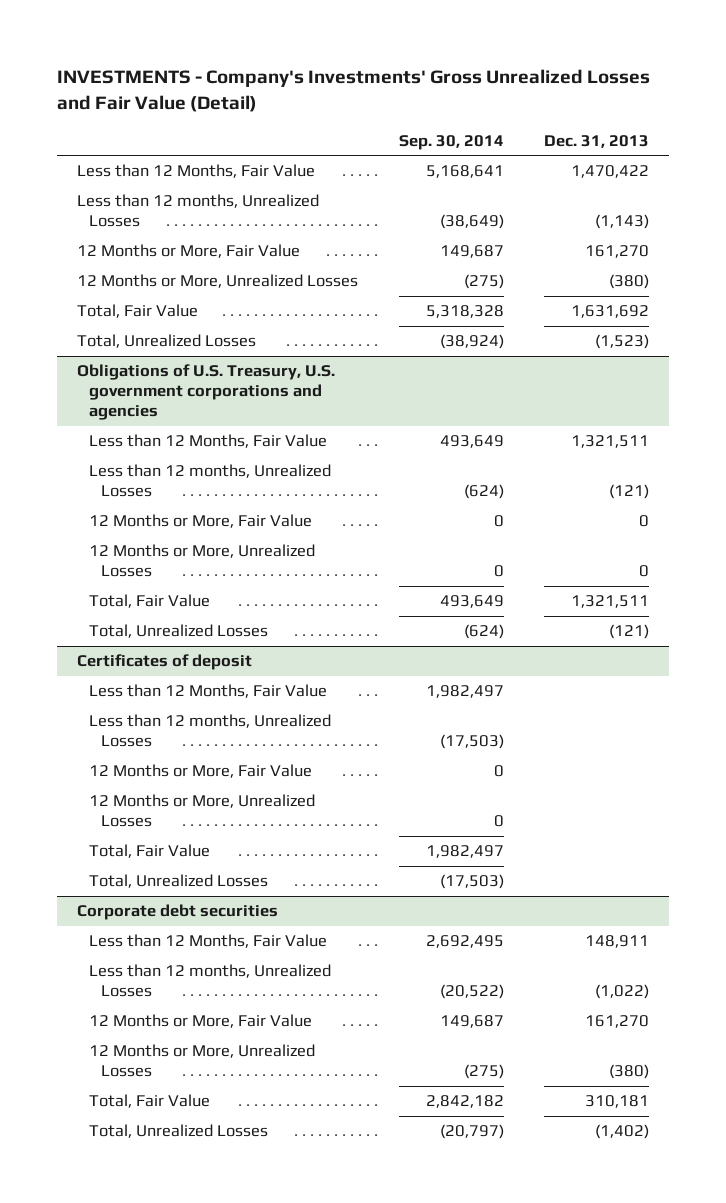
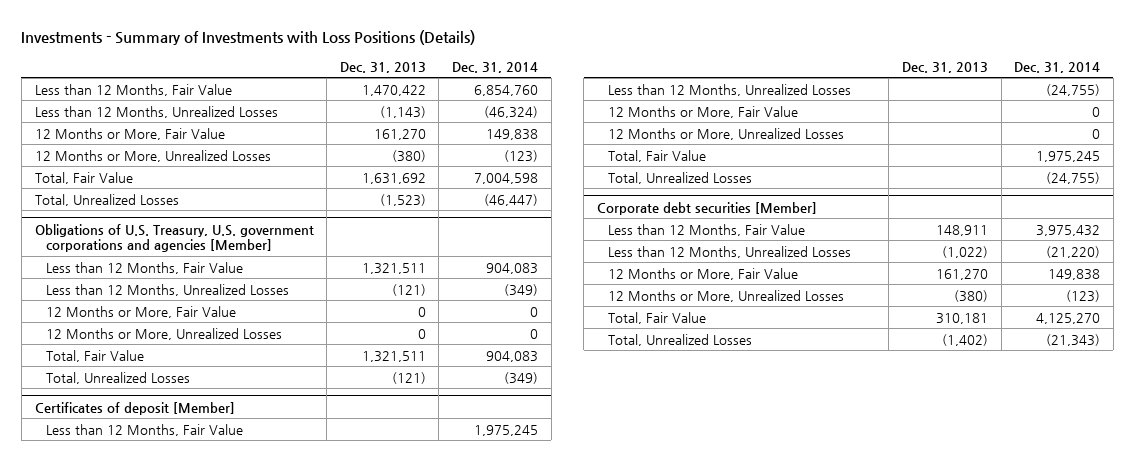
[57,68,651,112] INVESTMENTS - Company's Investments' Gross Unrealized Losses and Fair Value (Detail) -> [21,29,476,45] Investments - Summary of Investments with Loss Positions (Details)
[398,134,504,150] Sep. 30, 2014 -> none
none -> [451,61,538,73] Dec. 31, 2014
[77,194,320,228] Less than 12 months, Unrealized Losses -> [34,105,278,118] Less than 12 Months, Unrealized Losses
[77,364,336,421] Obligations of U.S. Treasury, U.S. government corporations and agencies -> [34,223,314,253] Obligations of U.S. Treasury, U.S. government corporations and agencies [Member]
[89,464,332,498] Less than 12 months, Unrealized Losses -> [46,283,290,296] Less than 12 Months, Unrealized Losses
[77,654,253,671] Certificates of deposit -> [34,401,235,415] Certificates of deposit [Member]
[89,714,332,748] Less than 12 months, Unrealized Losses -> [608,83,852,96] Less than 12 Months, Unrealized Losses
[77,904,279,921] Corporate debt securities -> [596,201,817,215] Corporate debt securities [Member]
[89,964,332,998] Less than 12 months, Unrealized Losses -> [608,245,852,258] Less than 12 Months, Unrealized Losses

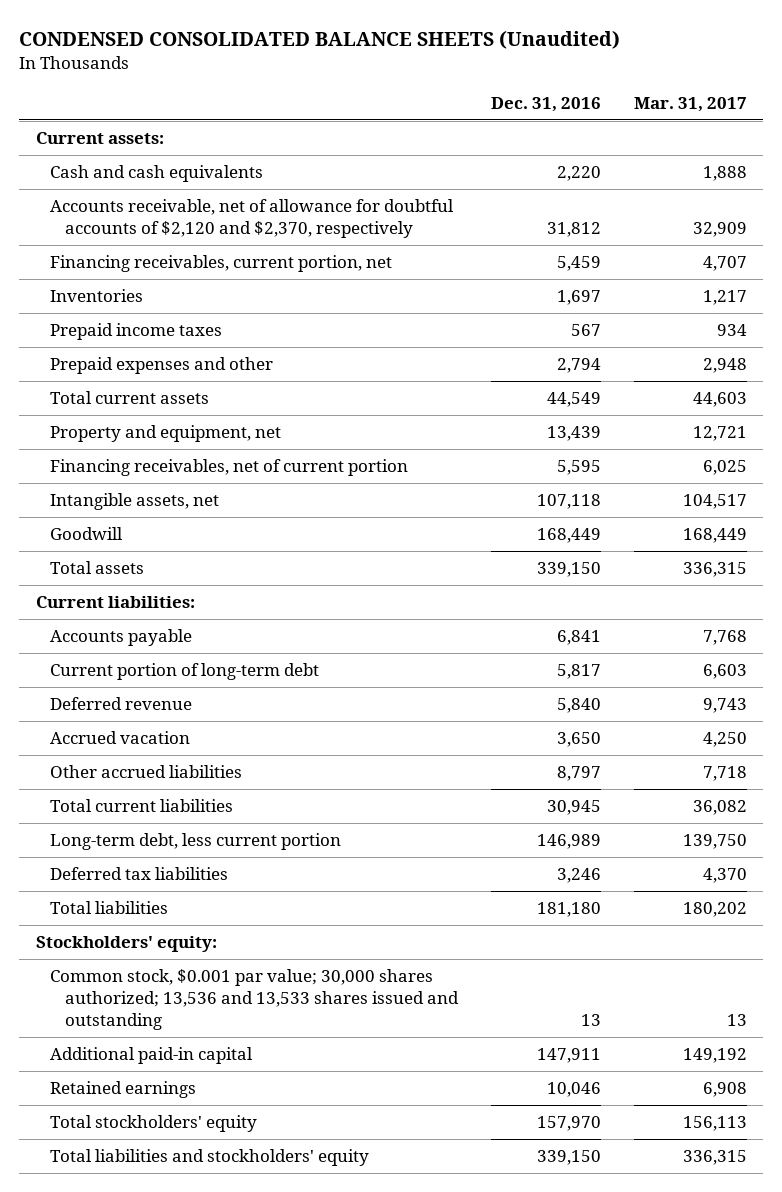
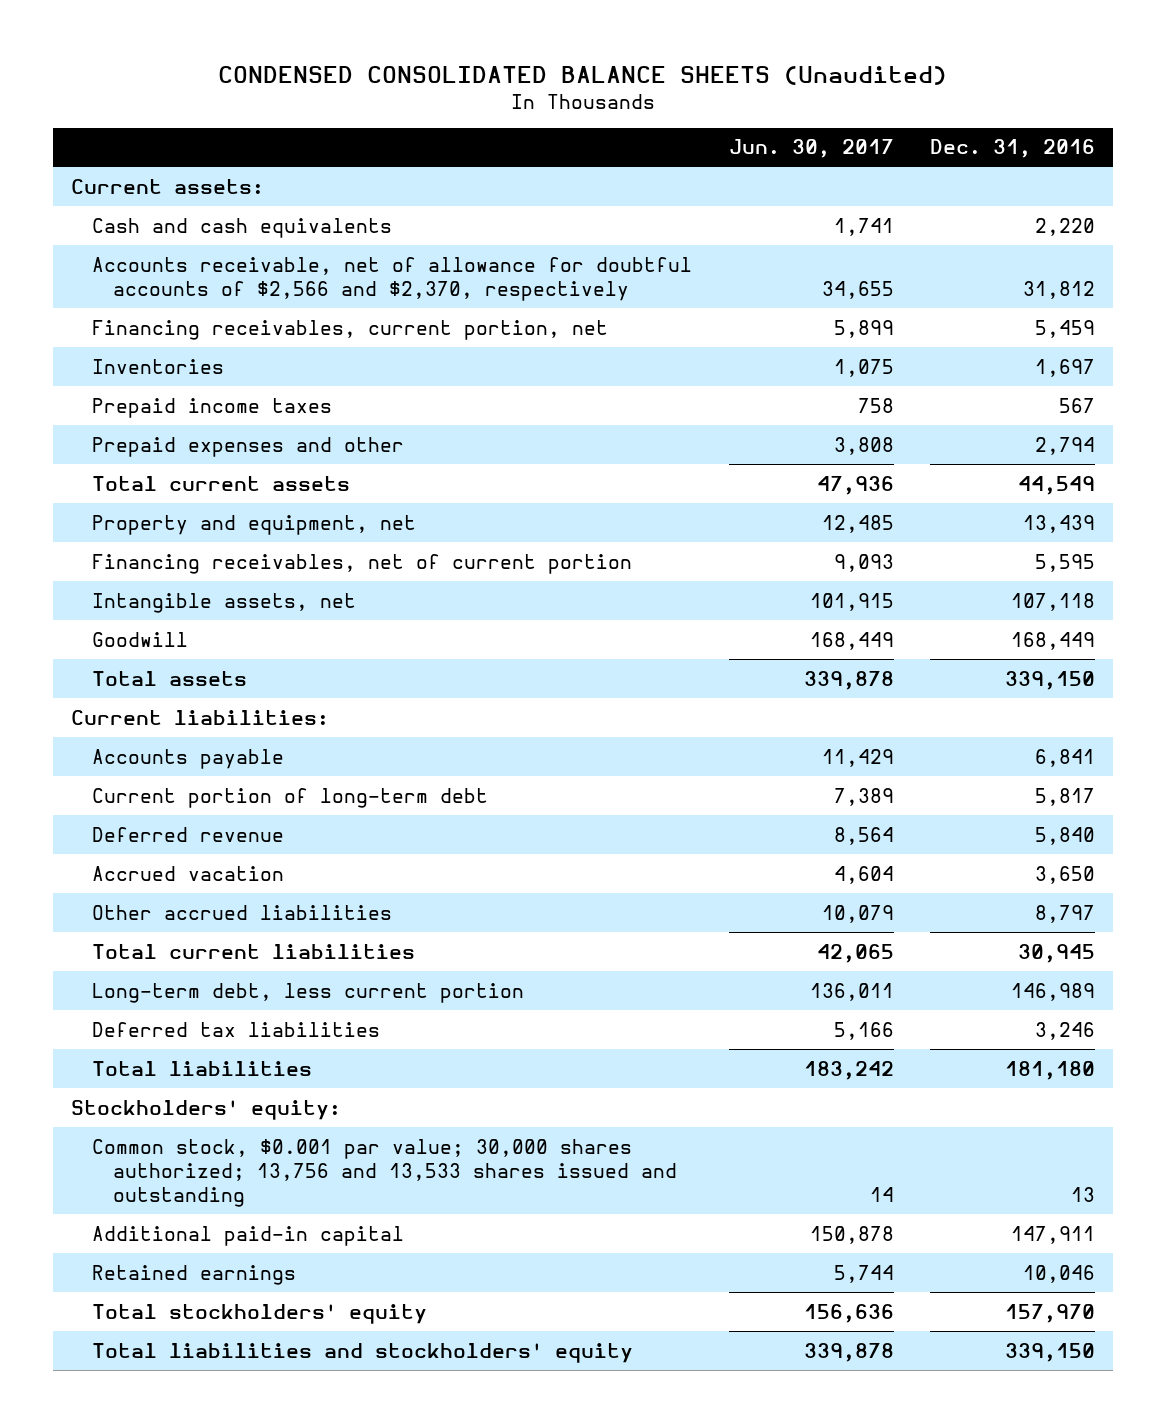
[633,96,747,112] Mar. 31, 2017 -> none
none -> [728,139,894,159] Jun. 30, 2017
[50,199,455,239] Accounts receivable, net of allowance for doubtful accounts of $2,120 and $2,370, respectively -> [92,256,693,301] Accounts receivable, net of allowance for doubtful accounts of $2,566 and $2,370, respectively
[50,969,459,1031] Common stock, $0.001 par value; 30,000 shares authorized; 13,536 and 13,533 shares issued and outstanding -> [92,1138,678,1208] Common stock, $0.001 par value; 30,000 shares authorized; 13,756 and 13,533 shares issued and outstanding

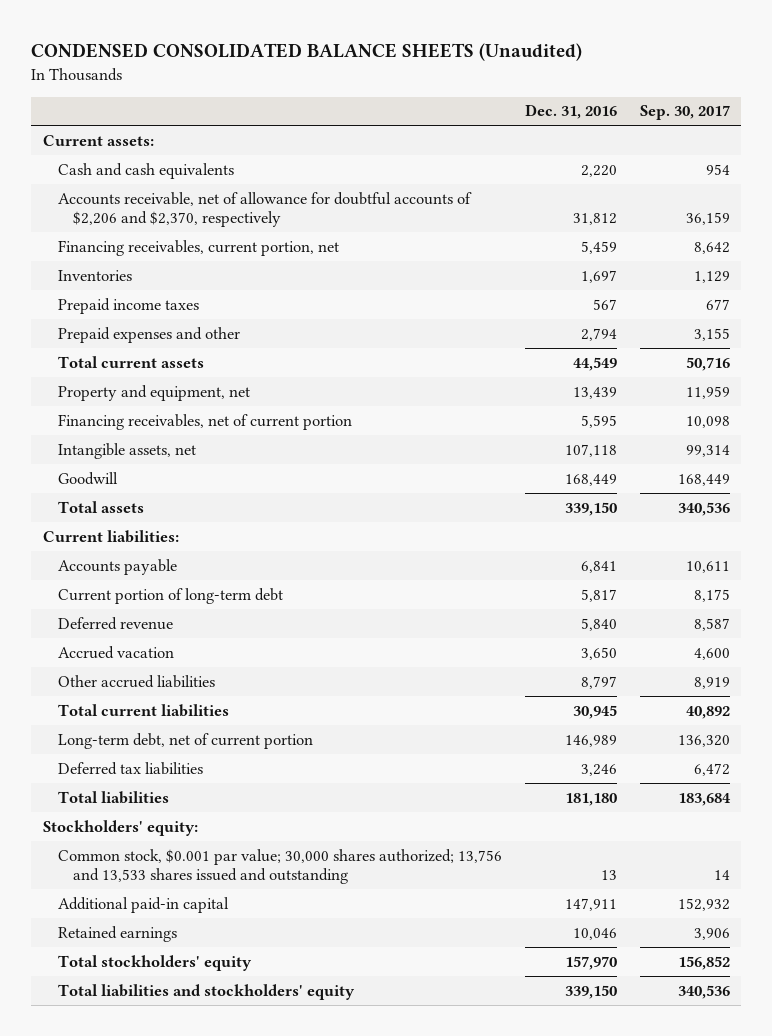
[728,139,894,159] Jun. 30, 2017 -> none
none -> [639,105,730,121] Sep. 30, 2017
[92,256,693,301] Accounts receivable, net of allowance for doubtful accounts of $2,566 and $2,370, respectively -> [57,191,472,228] Accounts receivable, net of allowance for doubtful accounts of $2,206 and $2,370, respectively
[92,982,525,1003] Long-term debt, less current portion -> [57,732,313,749] Long-term debt, net of current portion

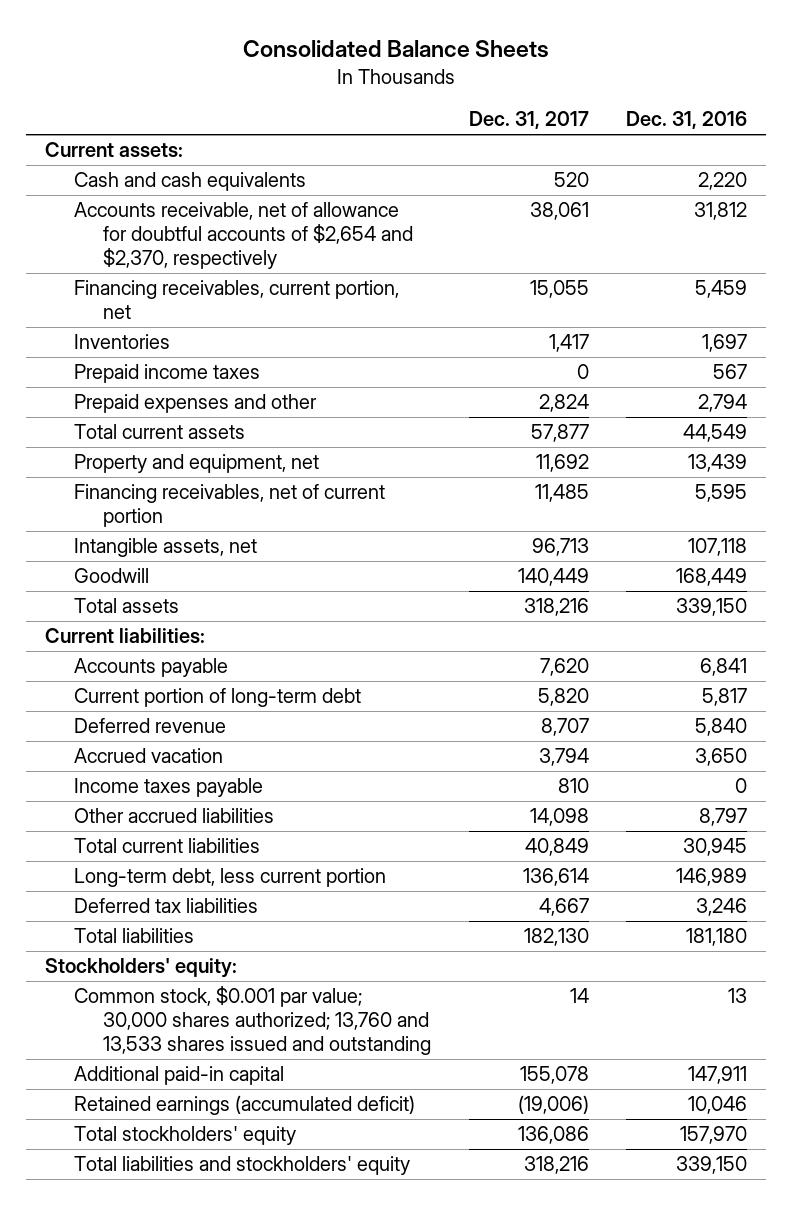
[31,43,583,62] CONDENSED CONSOLIDATED BALANCE SHEETS (Unaudited) -> [243,40,550,59] Consolidated Balance Sheets
[639,105,730,121] Sep. 30, 2017 -> none
none -> [468,111,589,130] Dec. 31, 2017
[57,191,472,228] Accounts receivable, net of allowance for doubtful accounts of $2,206 and $2,370, respectively -> [74,202,414,269] Accounts receivable, net of allowance for doubtful accounts of $2,654 and $2,370, respectively
none -> [74,778,264,798] Income taxes payable
[57,732,313,749] Long-term debt, net of current portion -> [74,868,387,888] Long-term debt, less current portion
[57,848,502,885] Common stock, $0.001 par value; 30,000 shares authorized; 13,756 and 13,533 shares issued and outstanding -> [74,986,432,1055] Common stock, $0.001 par value; 30,000 shares authorized; 13,760 and 13,533 shares issued and outstanding
[57,925,177,942] Retained earnings -> [74,1095,416,1116] Retained earnings (accumulated deficit)

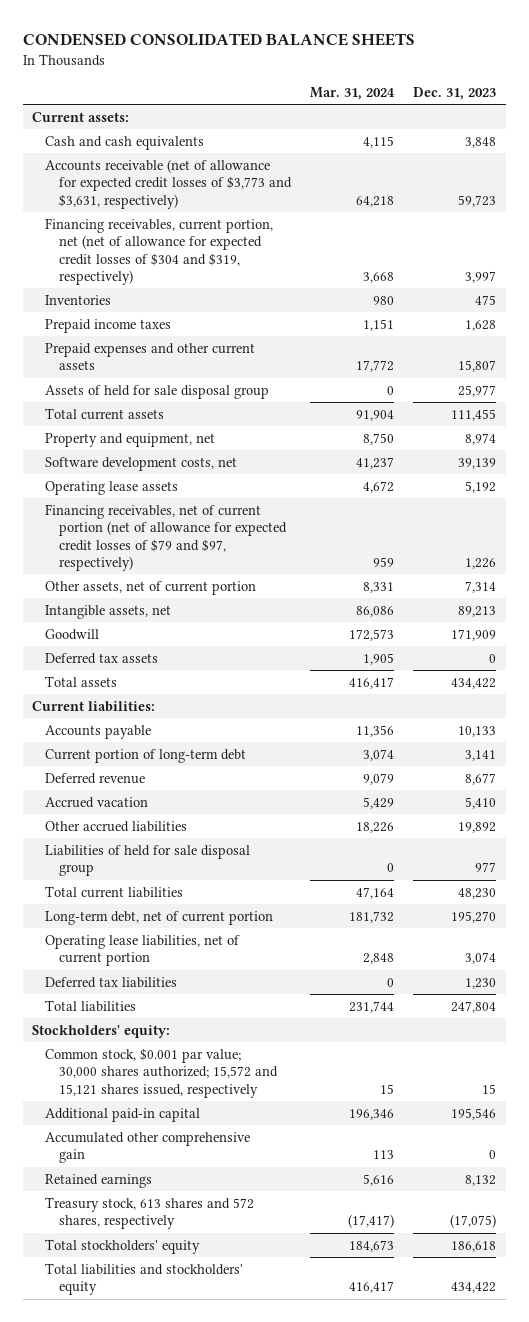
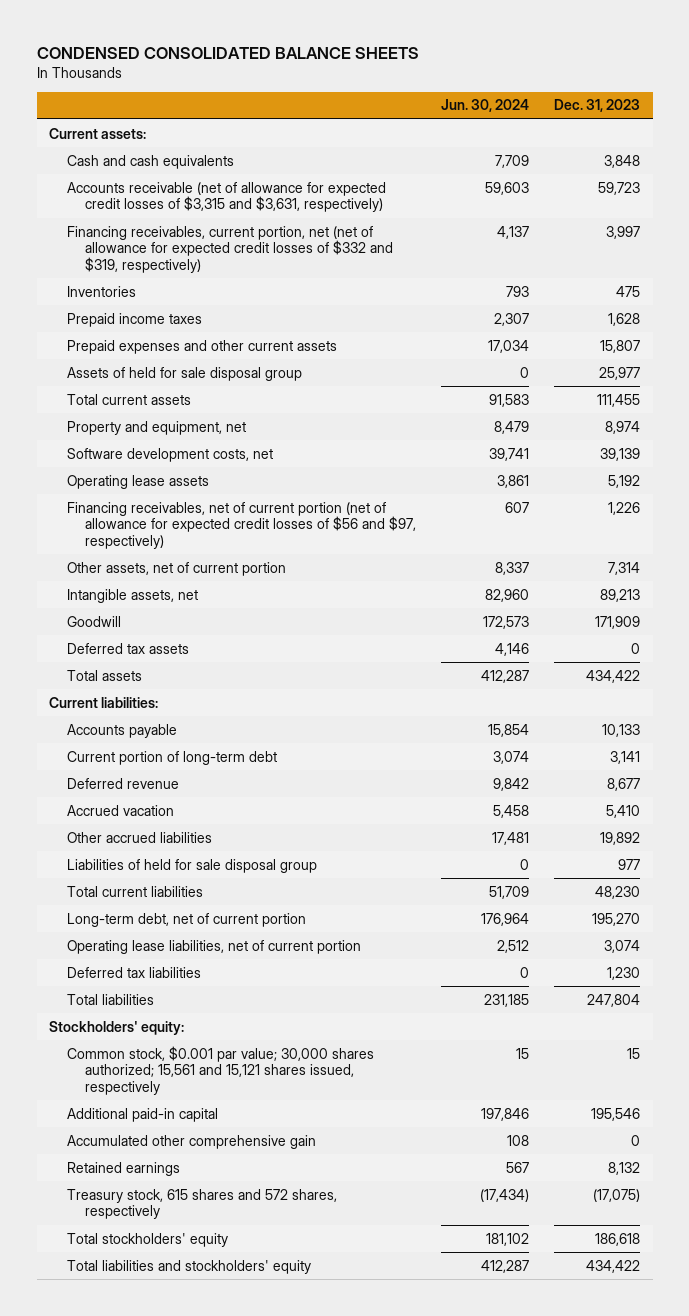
[309,86,395,100] Mar. 31, 2024 -> none
none -> [441,99,530,113] Jun. 30, 2024
[45,158,292,209] Accounts receivable (net of allowance for expected credit losses of $3,773 and $3,631, respectively) -> [67,181,387,213] Accounts receivable (net of allowance for expected credit losses of $3,315 and $3,631, respectively)
[45,217,274,286] Financing receivables, current portion, net (net of allowance for expected credit losses of $304 and $319, respectively) -> [67,225,393,274] Financing receivables, current portion, net (net of allowance for expected credit losses of $332 and $319, respectively)
[45,503,287,572] Financing receivables, net of current portion (net of allowance for expected credit losses of $79 and $97, respectively) -> [67,501,416,550] Financing receivables, net of current portion (net of allowance for expected credit losses of $56 and $97, respectively)
[45,1047,278,1098] Common stock, $0.001 par value; 30,000 shares authorized; 15,572 and 15,121 shares issued, respectively -> [67,1045,375,1096] Common stock, $0.001 par value; 30,000 shares authorized; 15,561 and 15,121 shares issued, respectively
[45,1196,255,1230] Treasury stock, 613 shares and 572 shares, respectively -> [67,1188,338,1220] Treasury stock, 615 shares and 572 shares, respectively

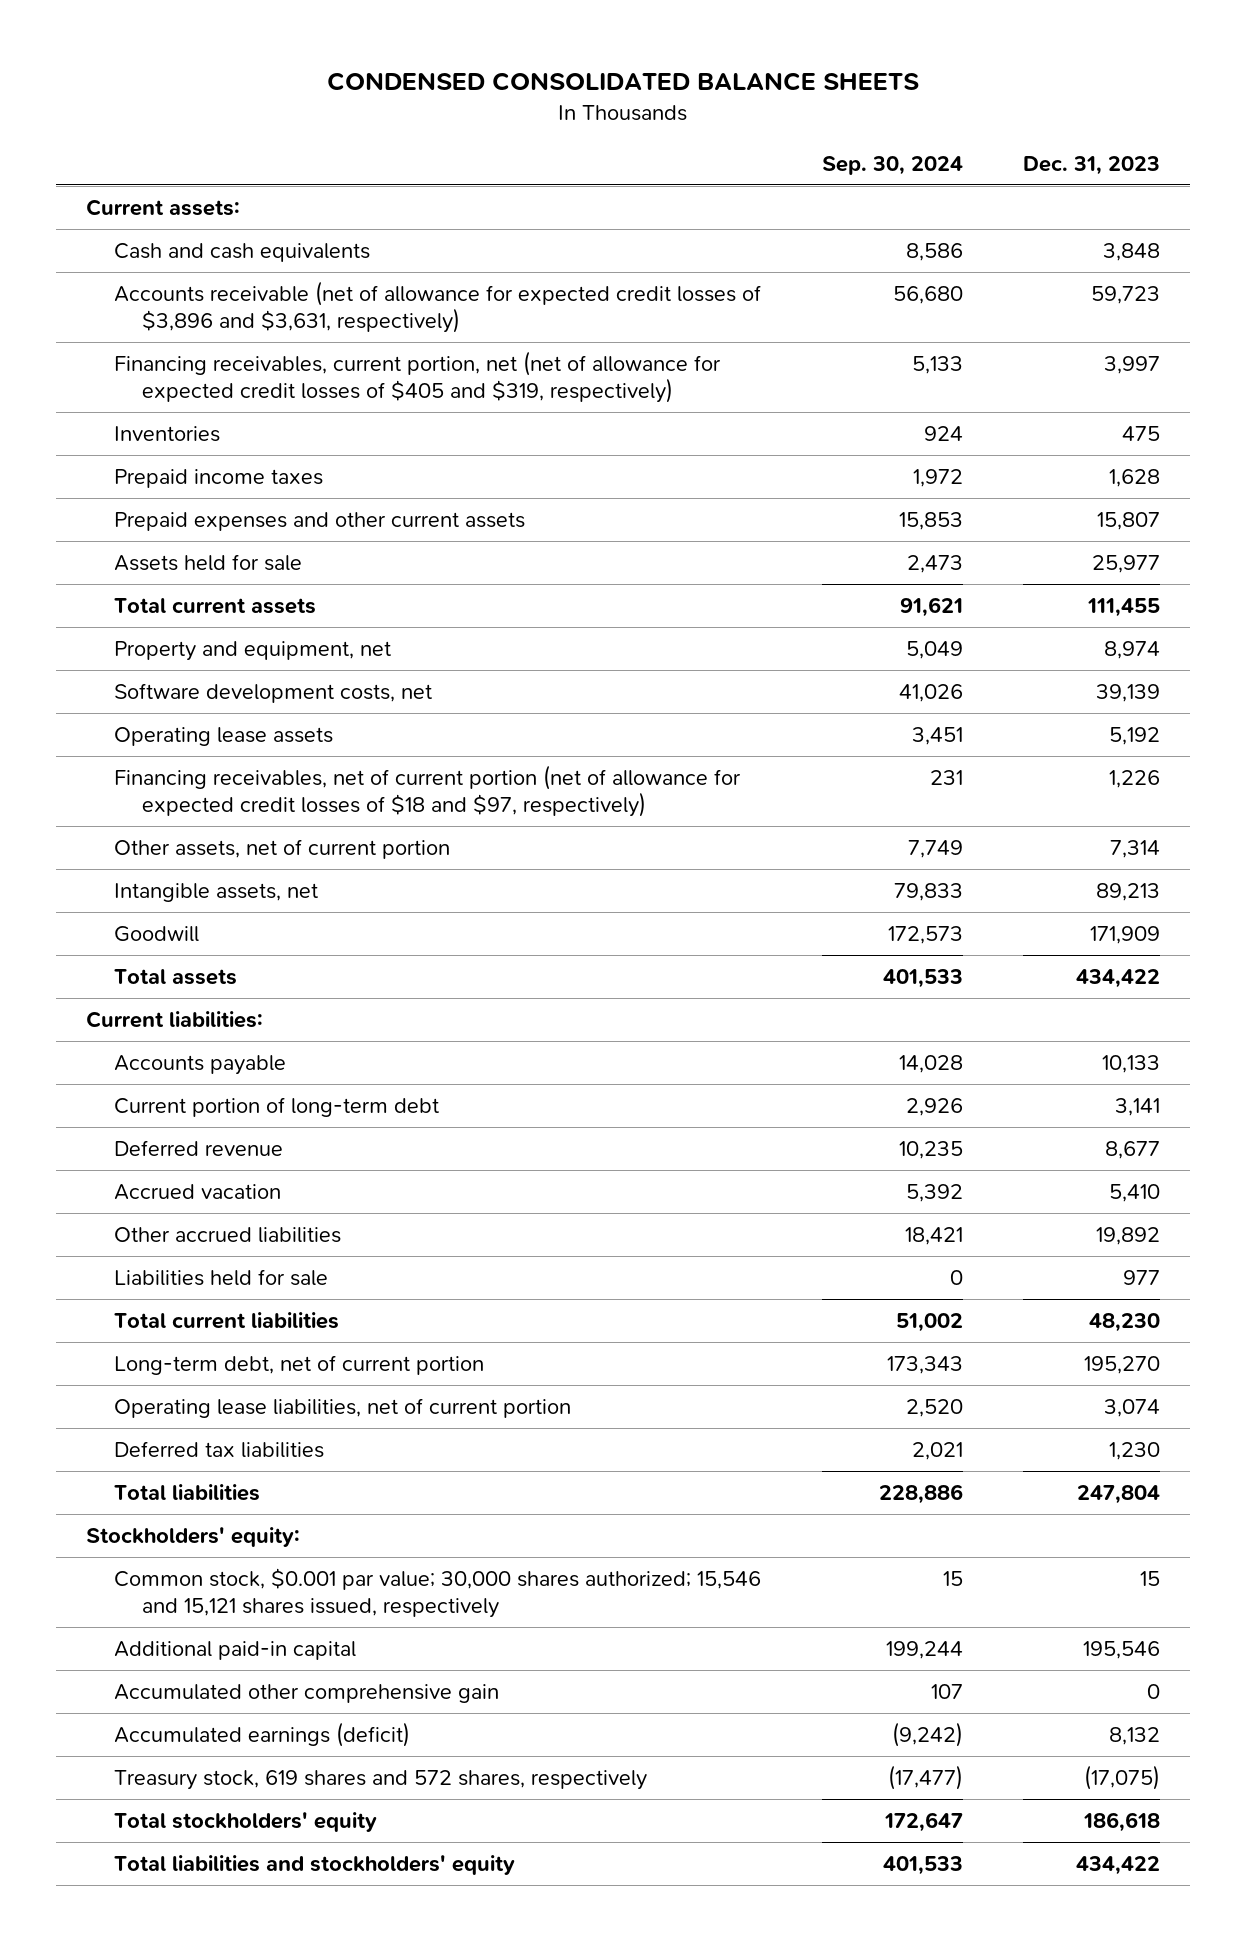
[441,99,530,113] Jun. 30, 2024 -> none
none -> [821,155,963,175] Sep. 30, 2024
[67,181,387,213] Accounts receivable (net of allowance for expected credit losses of $3,315 and $3,631, respectively) -> [113,281,761,334] Accounts receivable (net of allowance for expected credit losses of $3,896 and $3,631, respectively)
[67,225,393,274] Financing receivables, current portion, net (net of allowance for expected credit losses of $332 and $319, respectively) -> [113,351,721,404] Financing receivables, current portion, net (net of allowance for expected credit losses of $405 and $319, respectively)
[67,366,303,381] Assets of held for sale disposal group -> [113,554,302,572] Assets held for sale
[67,501,416,550] Financing receivables, net of current portion (net of allowance for expected credit losses of $56 and $97, respectively) -> [113,765,741,818] Financing receivables, net of current portion (net of allowance for expected credit losses of $18 and $97, respectively)
[67,642,190,654] Deferred tax assets -> none
[67,858,318,873] Liabilities of held for sale disposal group -> [113,1269,328,1287] Liabilities held for sale
[67,1045,375,1096] Common stock, $0.001 par value; 30,000 shares authorized; 15,561 and 15,121 shares issued, respectively -> [113,1568,761,1619] Common stock, $0.001 par value; 30,000 shares authorized; 15,546 and 15,121 shares issued, respectively
[67,1161,181,1176] Retained earnings -> [113,1722,410,1748] Accumulated earnings (deficit)
[67,1188,338,1220] Treasury stock, 615 shares and 572 shares, respectively -> [113,1770,647,1791] Treasury stock, 619 shares and 572 shares, respectively

